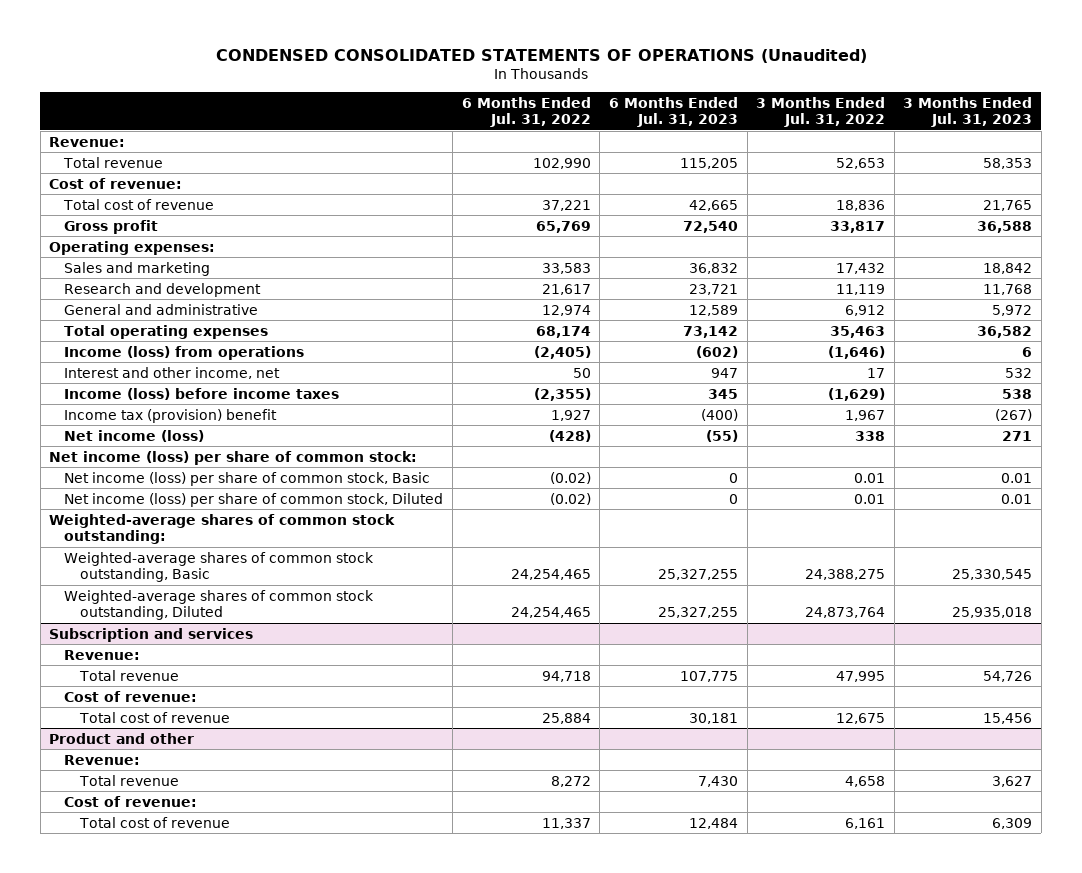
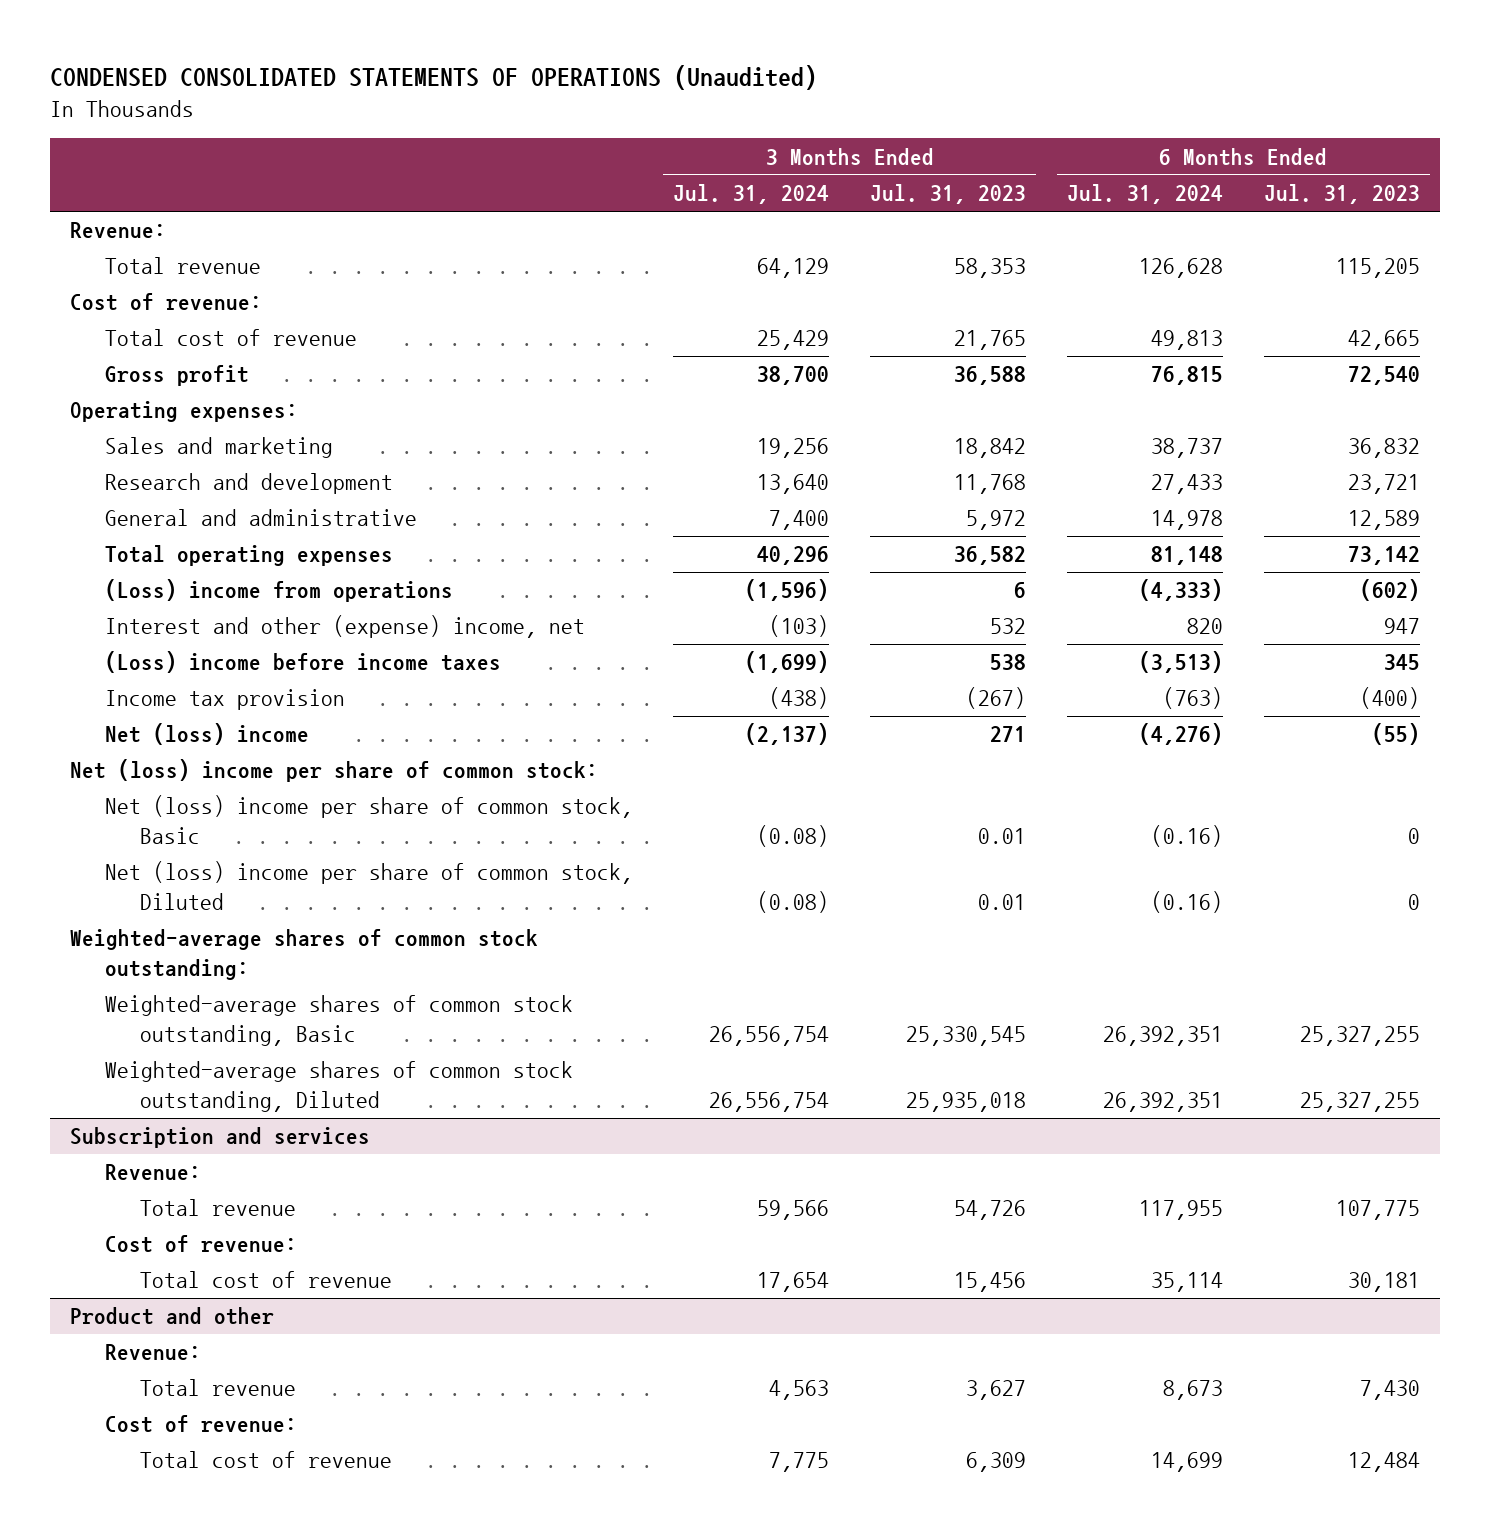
[461,96,591,128] 6 Months Ended Jul. 31, 2022 -> none
[756,96,886,128] 3 Months Ended Jul. 31, 2022 -> none
none -> [673,184,830,205] Jul. 31, 2024
none -> [1066,184,1223,205] Jul. 31, 2024
[64,345,305,360] Income (loss) from operations -> [104,579,453,603] (Loss) income from operations
[64,366,281,379] Interest and other income, net -> [104,615,585,639] Interest and other (expense) income, net
[64,387,340,400] Income (loss) before income taxes -> [104,651,501,674] (Loss) income before income taxes
[64,408,278,423] Income tax (provision) benefit -> [104,689,345,711] Income tax provision
[64,429,205,442] Net income (loss) -> [104,723,309,746] Net (loss) income
[49,450,418,465] Net income (loss) per share of common stock: -> [70,759,599,783] Net (loss) income per share of common stock:
[64,471,431,486] Net income (loss) per share of common stock, Basic -> [104,795,633,844] Net (loss) income per share of common stock, Basic
[64,492,444,507] Net income (loss) per share of common stock, Diluted -> [104,861,633,910] Net (loss) income per share of common stock, Diluted

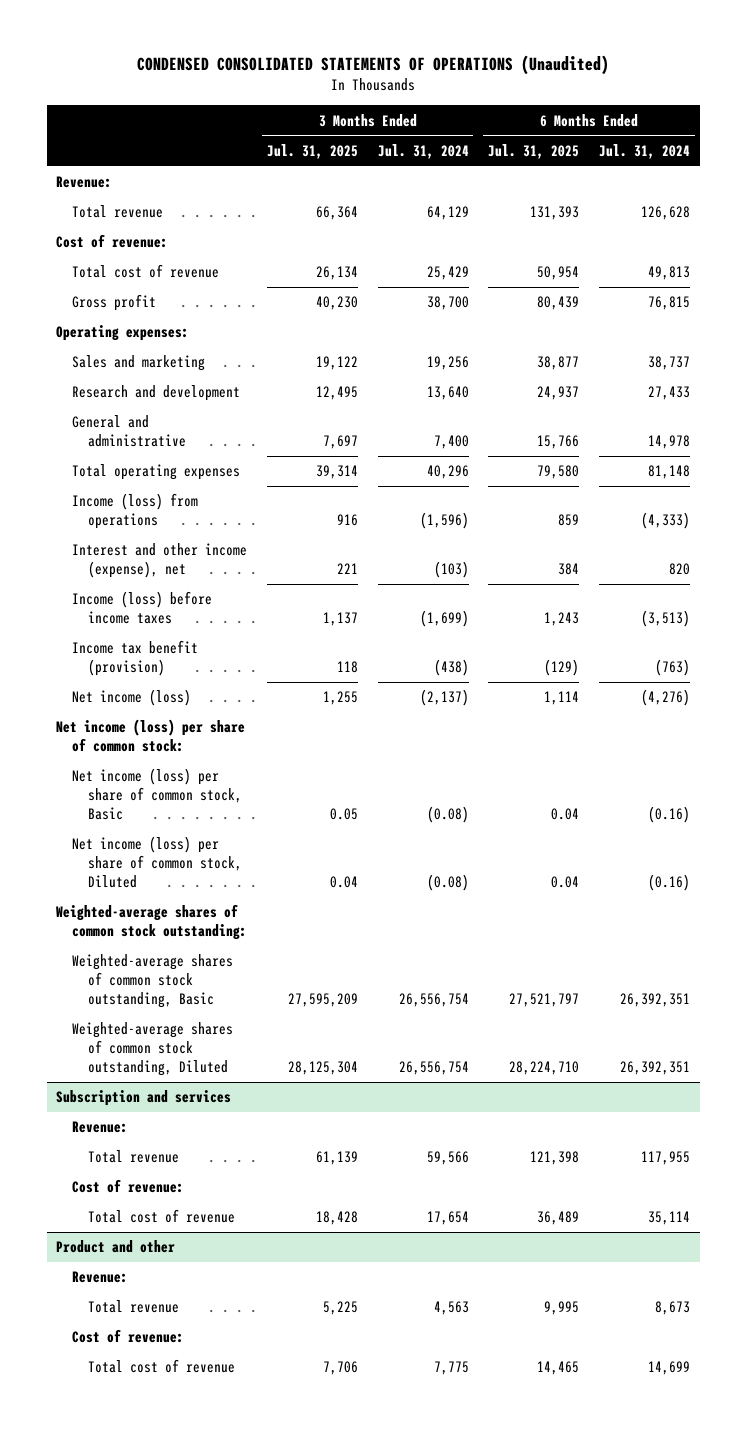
[870,184,1027,205] Jul. 31, 2023 -> none
[1263,184,1420,205] Jul. 31, 2023 -> none
none -> [266,143,358,159] Jul. 31, 2025
none -> [488,143,580,159] Jul. 31, 2025
[104,579,453,603] (Loss) income from operations -> [72,493,199,530] Income (loss) from operations
[104,615,585,639] Interest and other (expense) income, net -> [72,543,248,579] Interest and other income (expense), net
[104,651,501,674] (Loss) income before income taxes -> [72,591,213,625] Income (loss) before income taxes
[104,689,345,711] Income tax provision -> [72,640,199,677] Income tax benefit (provision)
[104,723,309,746] Net (loss) income -> [72,689,192,707] Net income (loss)
[70,759,599,783] Net (loss) income per share of common stock: -> [56,719,246,753] Net income (loss) per share of common stock:
[104,795,633,844] Net (loss) income per share of common stock, Basic -> [72,768,242,820] Net income (loss) per share of common stock, Basic
[104,861,633,910] Net (loss) income per share of common stock, Diluted -> [72,836,242,888] Net income (loss) per share of common stock, Diluted

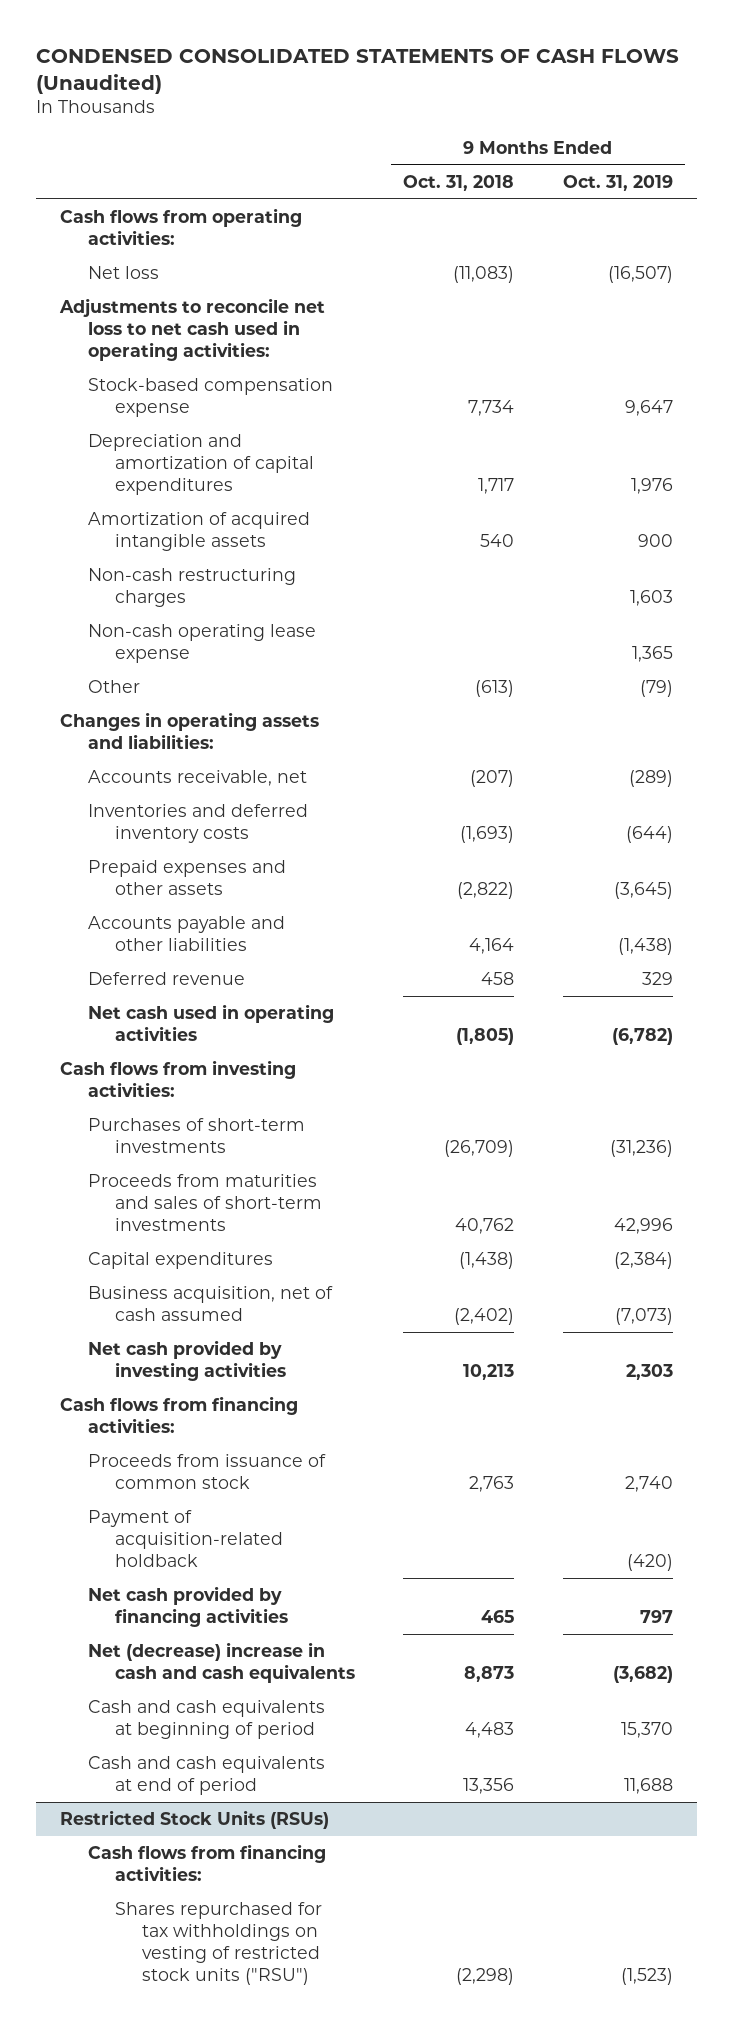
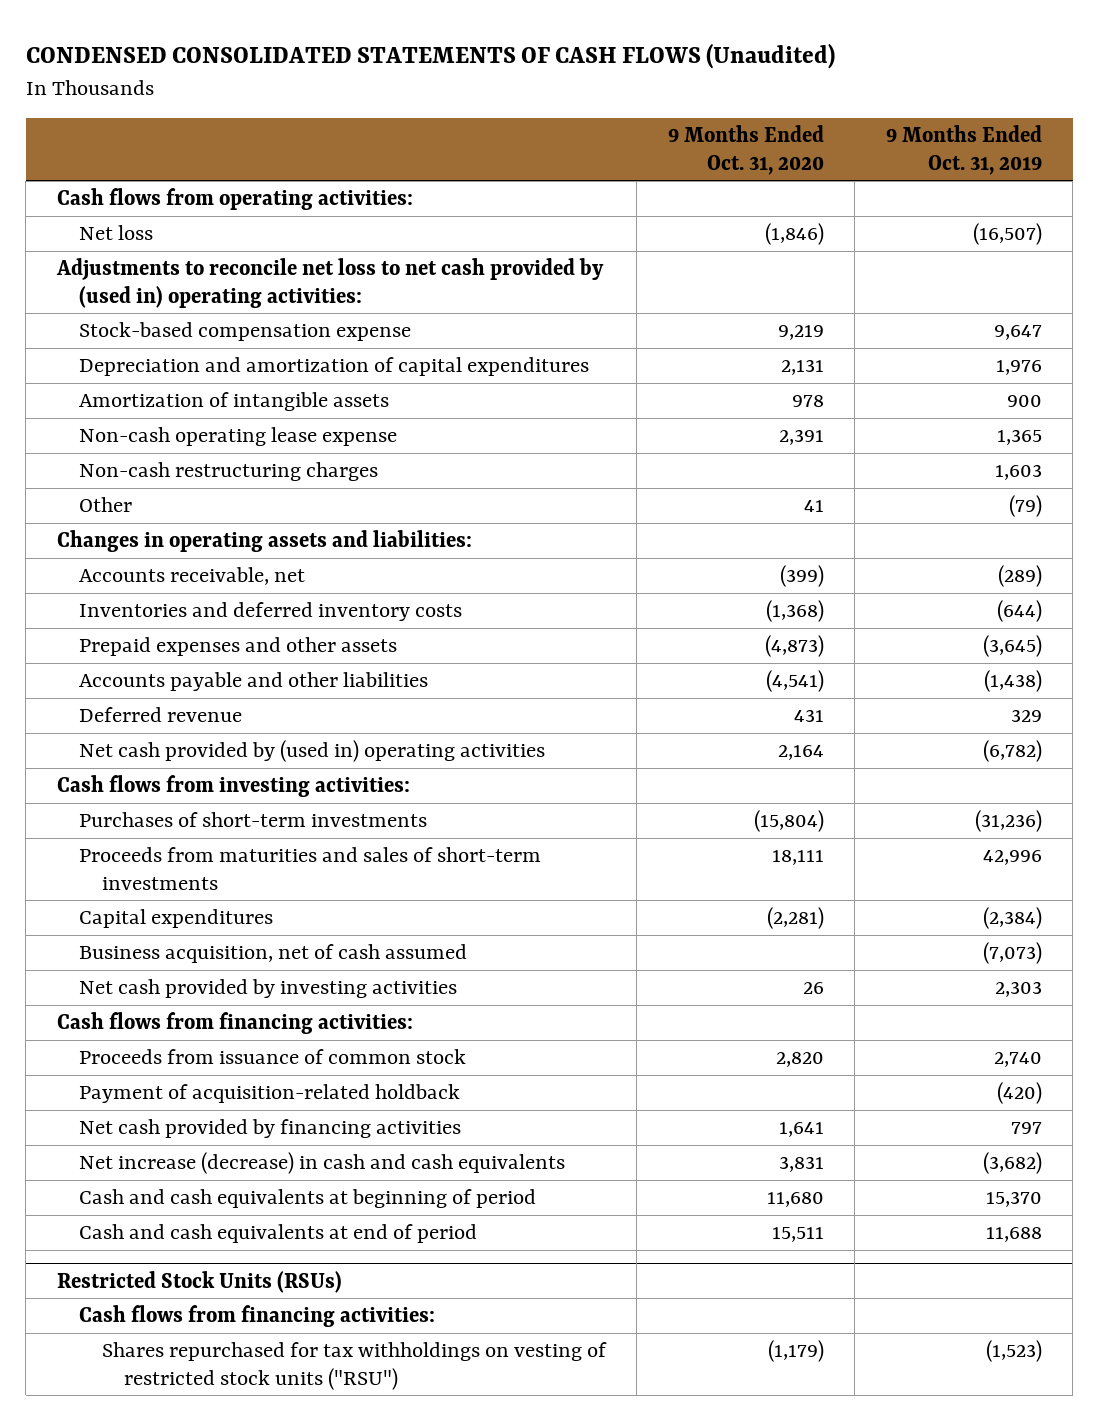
[403,174,515,191] Oct. 31, 2018 -> none
none -> [667,125,824,175] 9 Months Ended Oct. 31, 2020
[59,298,326,362] Adjustments to reconcile net loss to net cash used in operating activities: -> [55,258,604,308] Adjustments to reconcile net loss to net cash provided by (used in) operating activities:
[87,512,310,552] Amortization of acquired intangible assets -> [79,392,390,412] Amortization of intangible assets
[87,568,296,608] Non-cash restructuring charges -> [79,462,379,482] Non-cash restructuring charges
[87,1004,334,1042] Net cash used in operating activities -> [79,740,546,763] Net cash provided by (used in) operating activities
[87,1642,355,1684] Net (decrease) increase in cash and cash equivalents -> [79,1152,566,1175] Net increase (decrease) in cash and cash equivalents

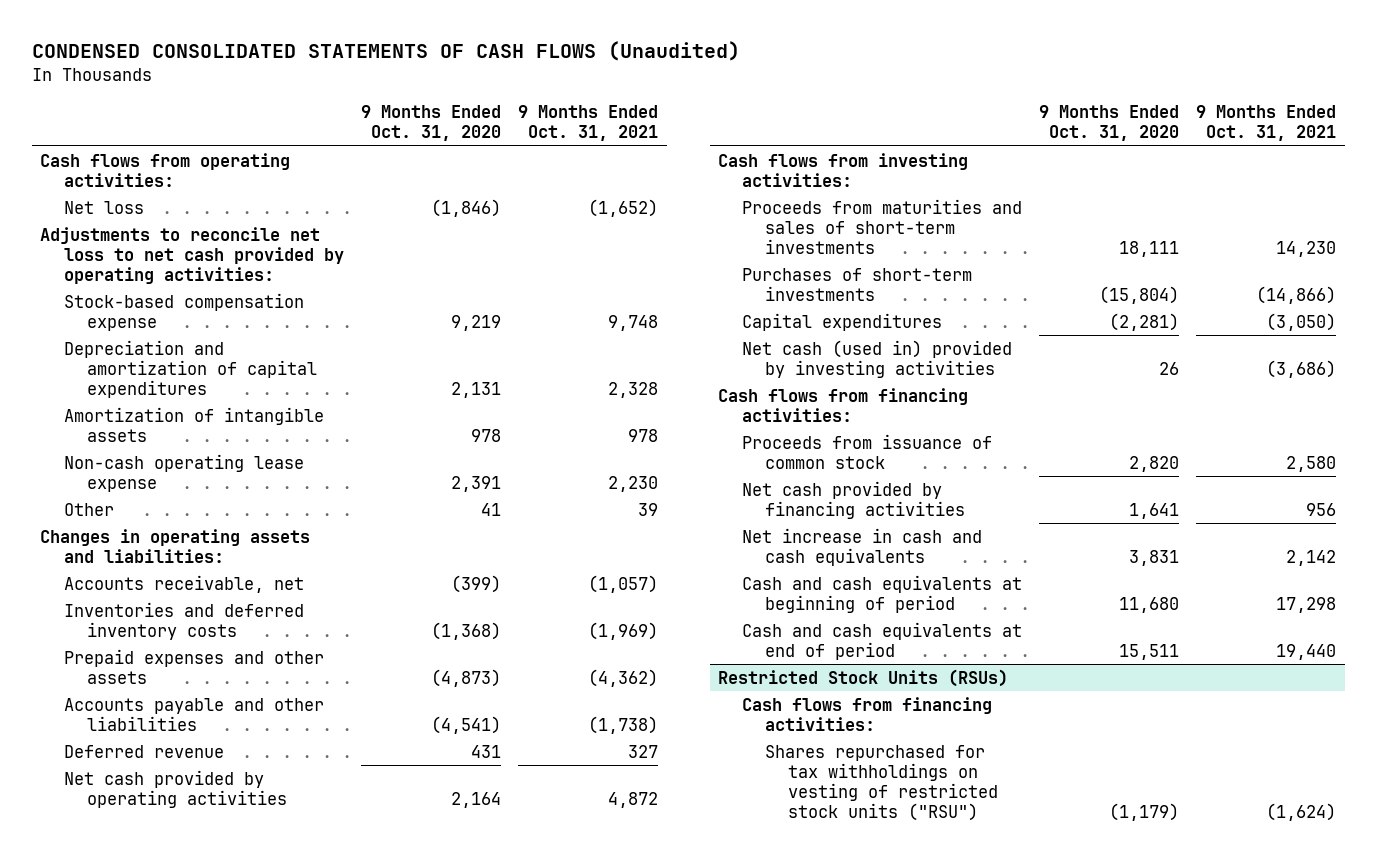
[885,125,1042,175] 9 Months Ended Oct. 31, 2019 -> none
none -> [518,105,659,142] 9 Months Ended Oct. 31, 2021
[55,258,604,308] Adjustments to reconcile net loss to net cash provided by (used in) operating activities: -> [40,226,344,285] Adjustments to reconcile net loss to net cash provided by operating activities:
[79,462,379,482] Non-cash restructuring charges -> none
[79,740,546,763] Net cash provided by (used in) operating activities -> [63,769,287,808] Net cash provided by operating activities
[79,812,428,828] Purchases of short-term investments -> [741,267,972,301] Purchases of short-term investments
[79,944,468,964] Business acquisition, net of cash assumed -> none
[79,979,458,999] Net cash provided by investing activities -> [741,339,1012,378] Net cash (used in) provided by investing activities
[79,1084,461,1104] Payment of acquisition-related holdback -> none
[79,1152,566,1175] Net increase (decrease) in cash and cash equivalents -> [741,527,982,566] Net increase in cash and cash equivalents

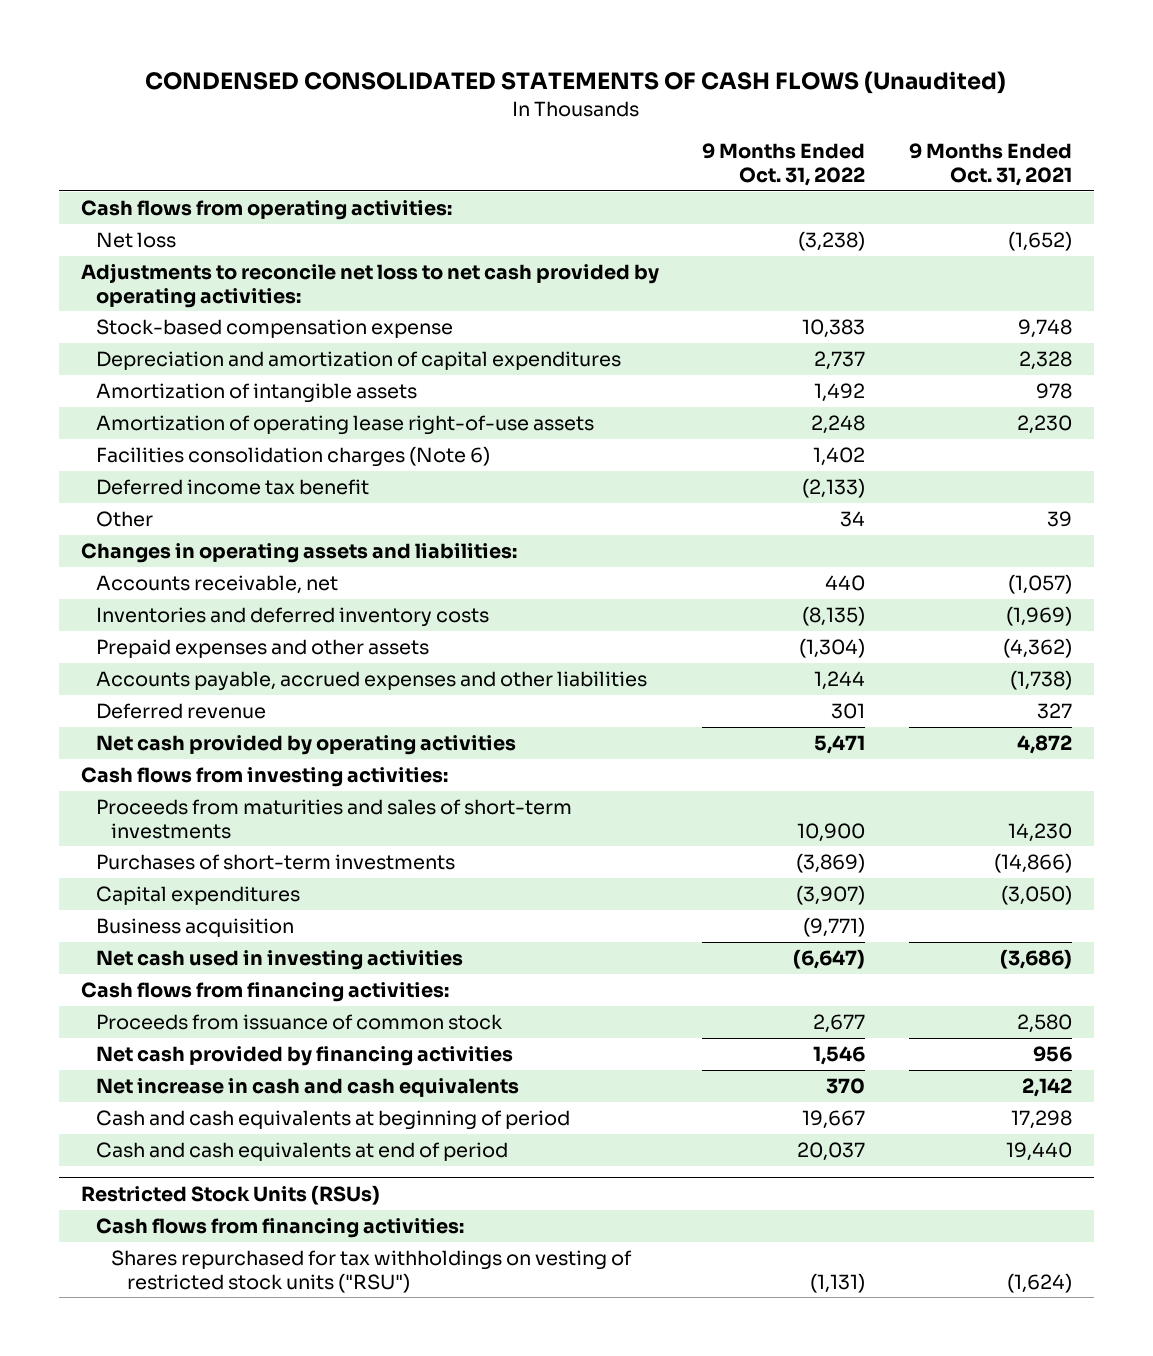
[360,105,501,142] 9 Months Ended Oct. 31, 2020 -> none
none -> [702,142,866,186] 9 Months Ended Oct. 31, 2022
[63,453,304,492] Non-cash operating lease expense -> [96,414,595,435] Amortization of operating lease right-of-use assets
none -> [96,445,491,467] Facilities consolidation charges (Note 6)
none -> [96,478,370,495] Deferred income tax benefit
[63,697,324,731] Accounts payable and other liabilities -> [96,670,648,691] Accounts payable, accrued expenses and other liabilities
none -> [96,917,295,937] Business acquisition
[741,339,1012,378] Net cash (used in) provided by investing activities -> [96,949,464,970] Net cash used in investing activities

